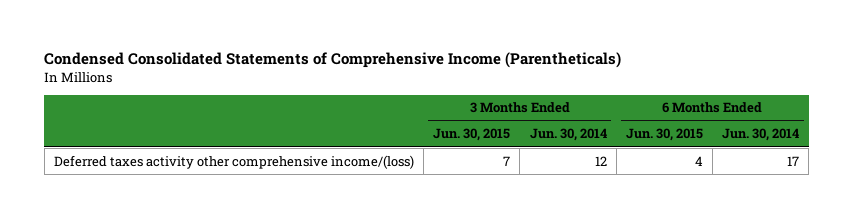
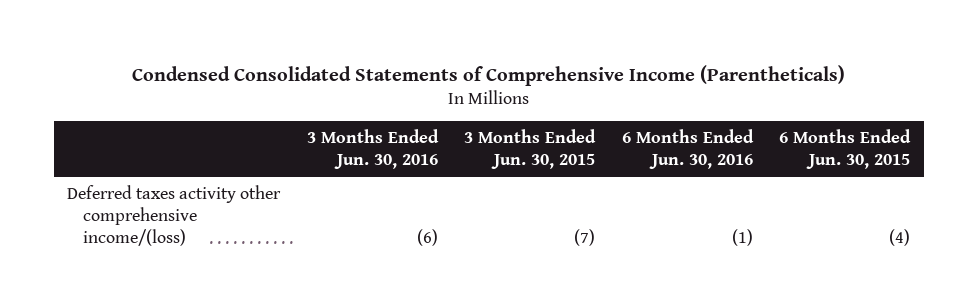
[529,128,607,142] Jun. 30, 2014 -> none
[722,128,800,142] Jun. 30, 2014 -> none
none -> [306,129,439,170] 3 Months Ended Jun. 30, 2016
none -> [621,129,754,170] 6 Months Ended Jun. 30, 2016
[503,155,511,166] 7 -> [574,229,596,247] (7)
[694,155,703,166] 4 -> [889,229,911,247] (4)

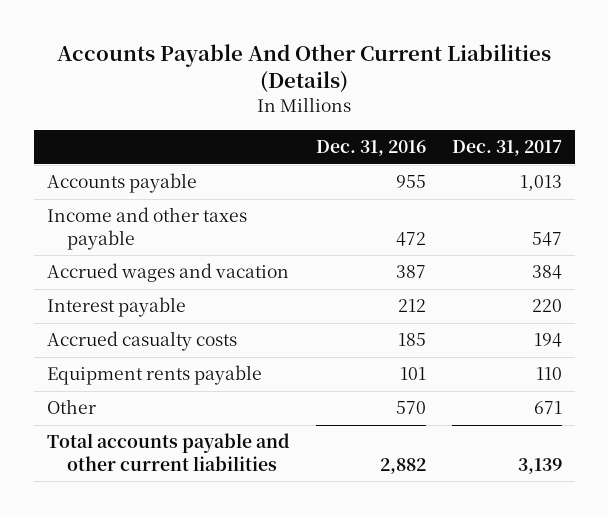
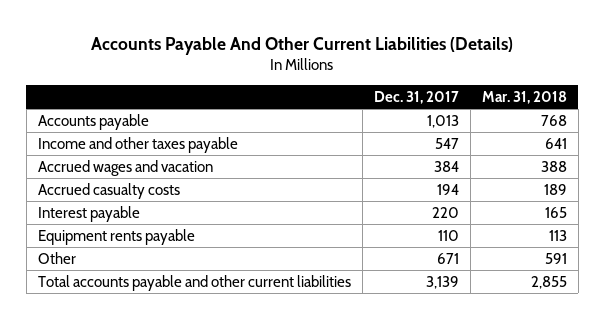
[315,140,426,157] Dec. 31, 2016 -> none
none -> [481,90,567,104] Mar. 31, 2018
[46,297,186,318] Interest payable -> [37,205,140,222] Interest payable

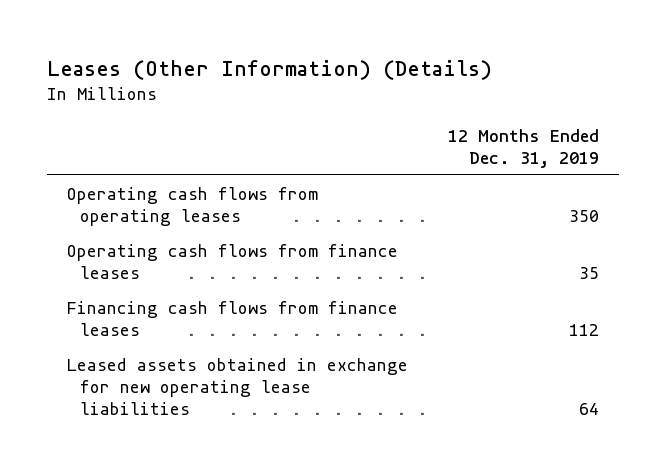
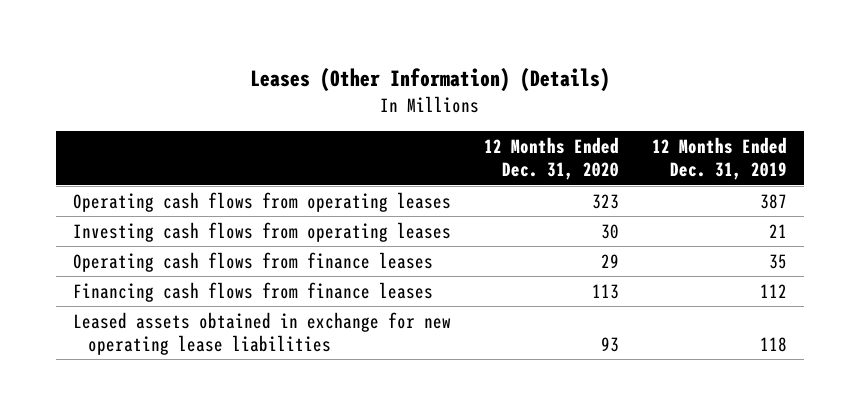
none -> [484,137,620,181] 12 Months Ended Dec. 31, 2020
[569,209,600,222] 350 -> [760,193,788,209] 387
none -> [72,221,451,242] Investing cash flows from operating leases
[579,402,600,415] 64 -> [760,336,788,352] 118

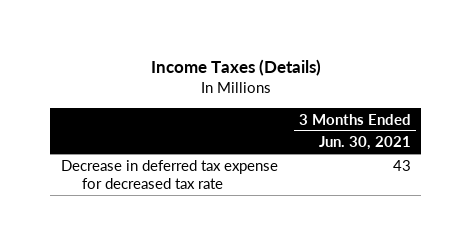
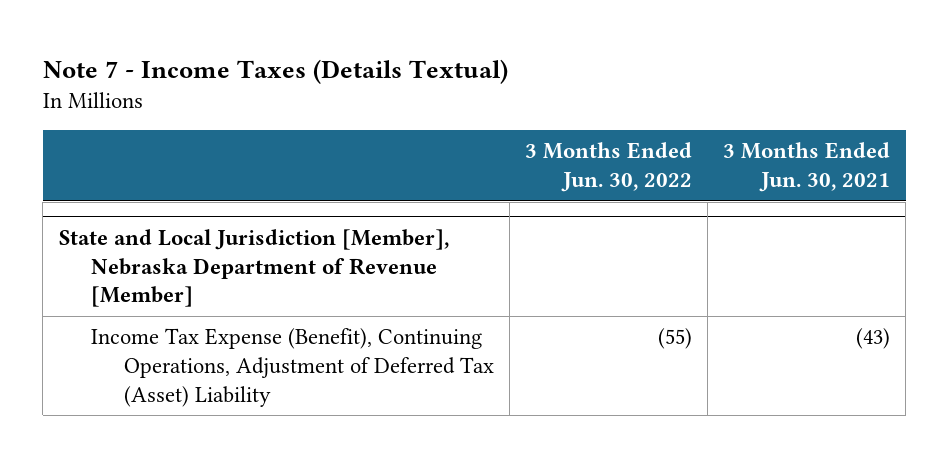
[150,59,321,77] Income Taxes (Details) -> [42,58,508,84] Note 7 - Income Taxes (Details Textual)
none -> [524,142,692,193] 3 Months Ended Jun. 30, 2022
[60,159,278,190] Decrease in deferred tax expense for decreased tax rate -> none
none -> [58,228,449,308] State and Local Jurisdiction [Member], Nebraska Department of Revenue [Member]
none -> [91,328,494,407] Income Tax Expense (Benefit), Continuing Operations, Adjustment of Deferred Tax (Asset) Liability

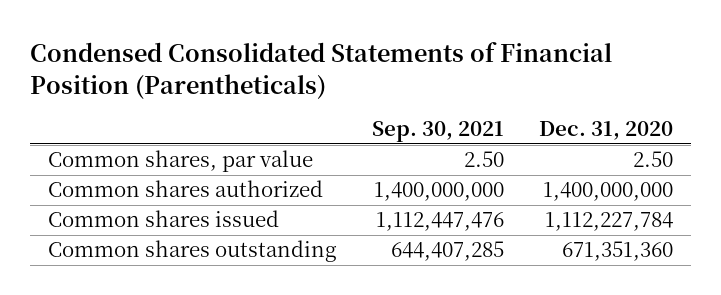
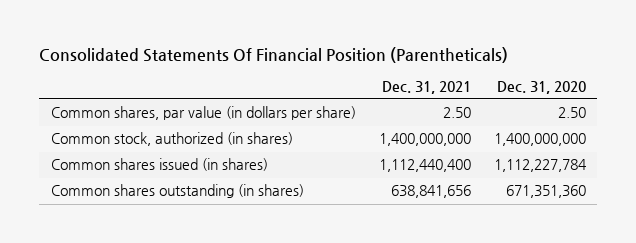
[30,42,613,99] Condensed Consolidated Statements of Financial Position (Parentheticals) -> [39,46,509,63] Consolidated Statements Of Financial Position (Parentheticals)
[372,121,505,143] Sep. 30, 2021 -> none
none -> [381,80,471,94] Dec. 31, 2021
[47,150,313,173] Common shares, par value -> [50,106,356,121] Common shares, par value (in dollars per share)
[47,180,323,198] Common shares authorized -> [50,132,293,147] Common stock, authorized (in shares)
[47,210,279,228] Common shares issued -> [50,158,268,172] Common shares issued (in shares)
[47,240,337,263] Common shares outstanding -> [50,184,304,199] Common shares outstanding (in shares)

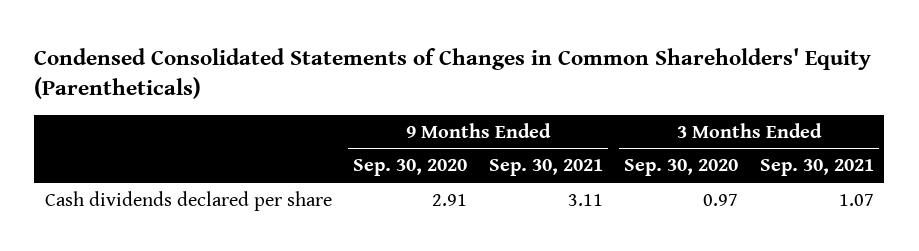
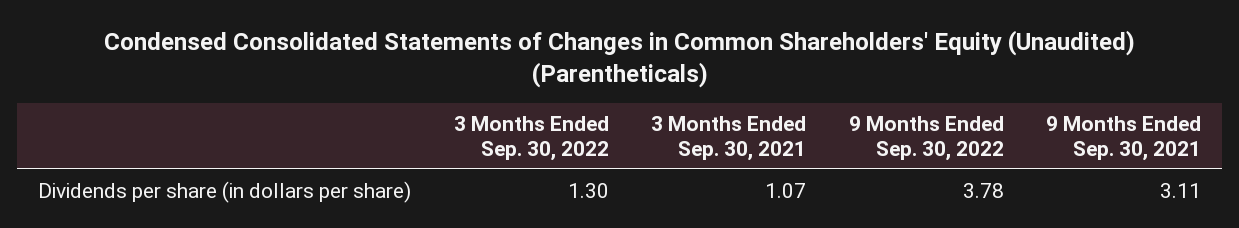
[34,47,872,99] Condensed Consolidated Statements of Changes in Common Shareholders' Equity (Parentheticals) -> [103,29,1135,89] Condensed Consolidated Statements of Changes in Common Shareholders' Equity (Unaudited) (Parentheticals)
[353,159,468,177] Sep. 30, 2020 -> none
[624,159,739,177] Sep. 30, 2020 -> none
none -> [453,116,609,161] 3 Months Ended Sep. 30, 2022
none -> [848,116,1004,161] 9 Months Ended Sep. 30, 2022
[44,190,332,211] Cash dividends declared per share -> [38,180,412,203] Dividends per share (in dollars per share)

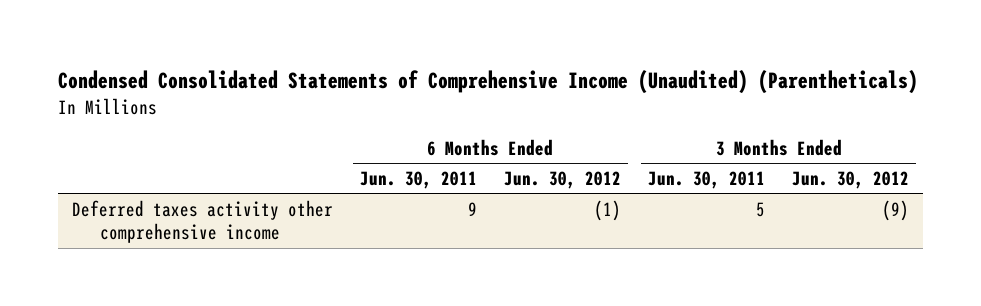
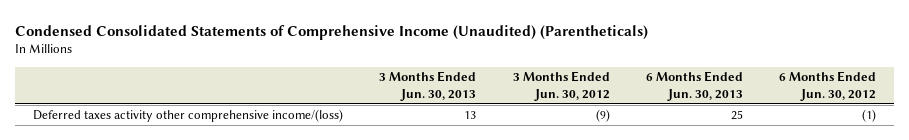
[359,171,477,190] Jun. 30, 2011 -> none
[648,171,766,190] Jun. 30, 2011 -> none
none -> [379,71,477,101] 3 Months Ended Jun. 30, 2013
none -> [645,71,743,101] 6 Months Ended Jun. 30, 2013
[71,199,333,244] Deferred taxes activity other comprehensive income -> [33,109,344,123] Deferred taxes activity other comprehensive income/(loss)

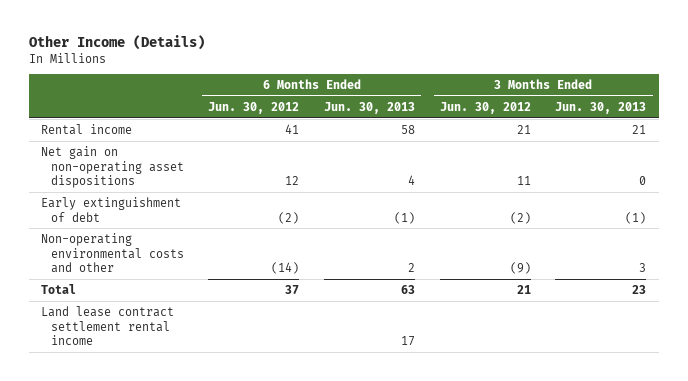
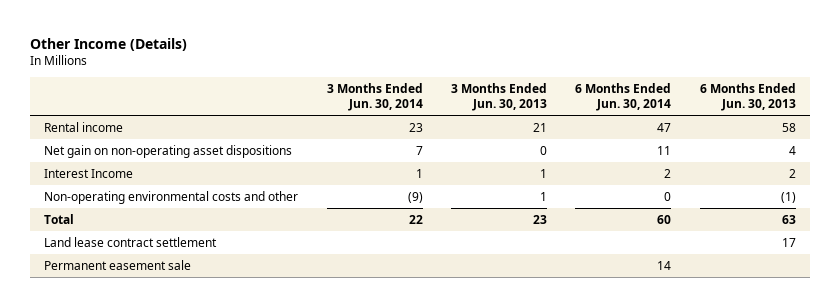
[208,101,300,114] Jun. 30, 2012 -> none
[439,101,531,114] Jun. 30, 2012 -> none
none -> [326,83,423,112] 3 Months Ended Jun. 30, 2014
none -> [575,83,672,112] 6 Months Ended Jun. 30, 2014
[41,196,182,222] Early extinguishment of debt -> none
none -> [44,168,134,178] Interest Income
[408,263,416,273] 2 -> [780,191,796,203] (1)
[639,263,647,273] 3 -> [539,191,547,201] 1
[41,305,175,346] Land lease contract settlement rental income -> [44,236,218,247] Land lease contract settlement
none -> [44,259,192,270] Permanent easement sale

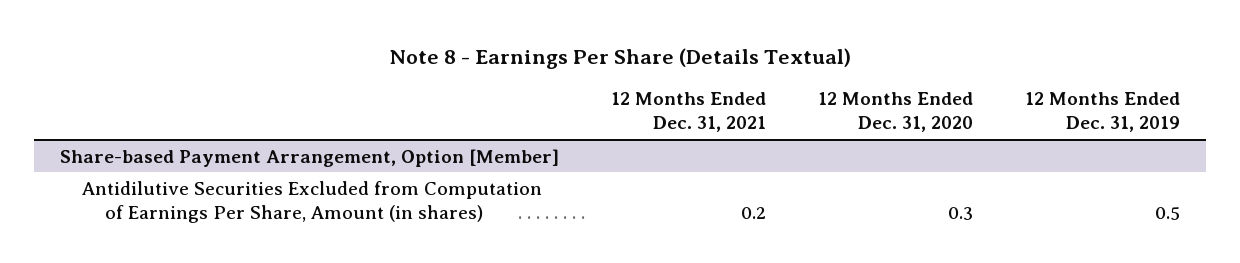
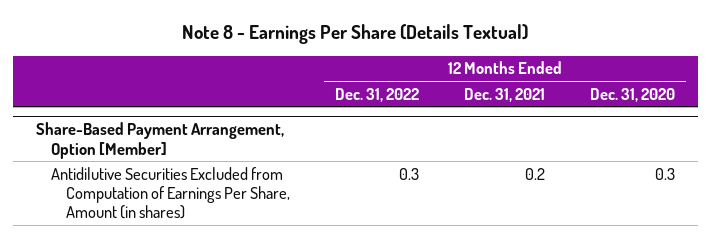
[1025,92,1181,133] 12 Months Ended Dec. 31, 2019 -> none
none -> [335,87,420,102] Dec. 31, 2022
[60,148,560,167] Share-based Payment Arrangement, Option [Member] -> [35,122,284,159] Share-Based Payment Arrangement, Option [Member]

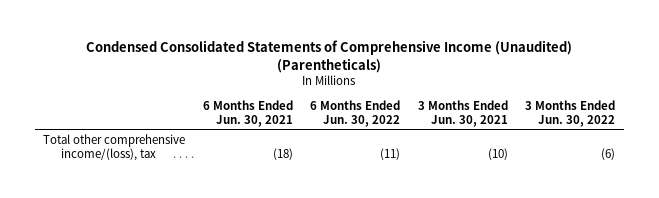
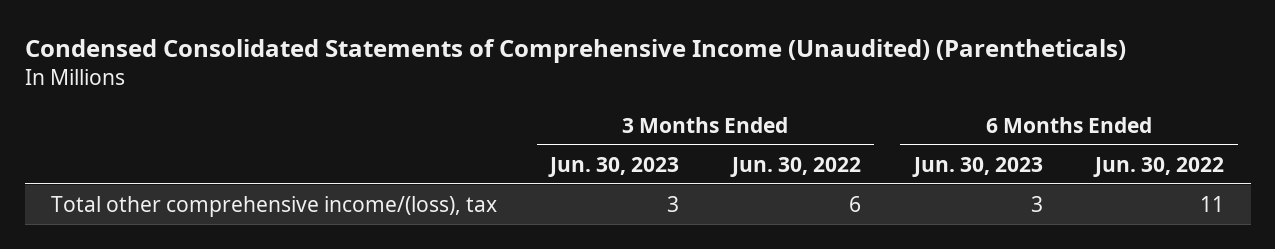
[202,99,293,127] 6 Months Ended Jun. 30, 2021 -> none
[417,99,508,127] 3 Months Ended Jun. 30, 2021 -> none
none -> [547,156,679,177] Jun. 30, 2023
none -> [911,156,1043,177] Jun. 30, 2023
[380,147,401,160] (11) -> [1200,195,1225,212] 11
[601,147,616,160] (6) -> [848,195,861,212] 6

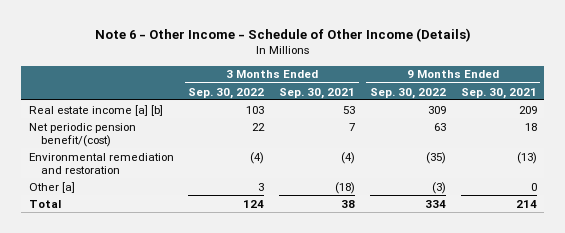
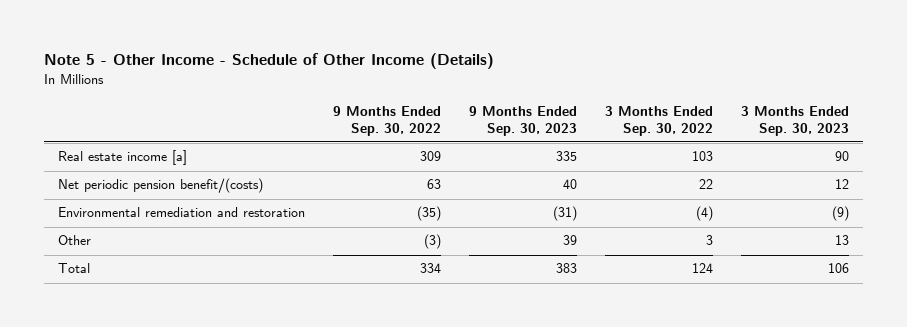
[94,28,471,43] Note 6 - Other Income - Schedule of Other Income (Details) -> [44,53,495,70] Note 5 - Other Income - Schedule of Other Income (Details)
[279,87,356,99] Sep. 30, 2021 -> none
[460,87,537,99] Sep. 30, 2021 -> none
none -> [468,105,577,136] 9 Months Ended Sep. 30, 2023
none -> [740,105,849,136] 3 Months Ended Sep. 30, 2023
[28,104,163,116] Real estate income [a] [b] -> [58,150,188,166] Real estate income [a]
[28,122,136,147] Net periodic pension benefit/(cost) -> [58,178,264,194] Net periodic pension benefit/(costs)
[28,181,75,193] Other [a] -> [58,235,92,246] Other

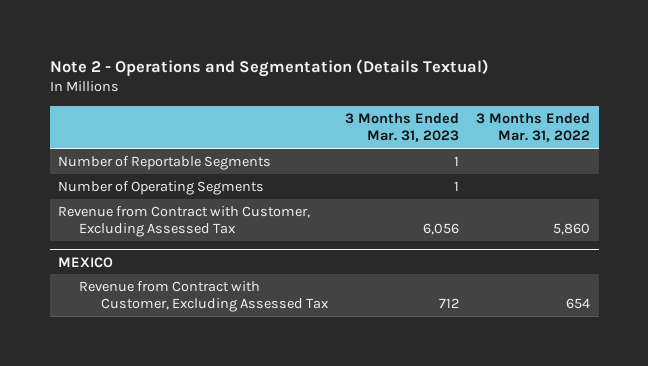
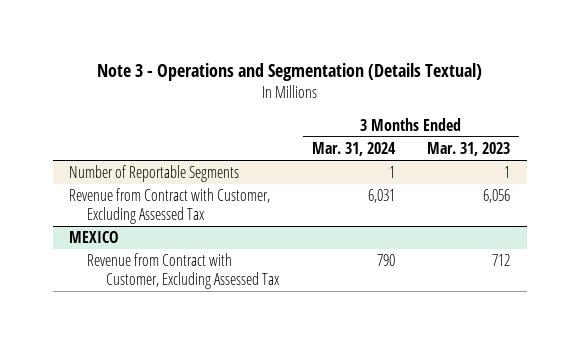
[49,58,489,77] Note 2 - Operations and Segmentation (Details Textual) -> [96,62,482,81] Note 3 - Operations and Segmentation (Details Textual)
[476,112,591,143] 3 Months Ended Mar. 31, 2022 -> none
none -> [311,142,396,157] Mar. 31, 2024
[58,180,265,195] Number of Operating Segments -> none

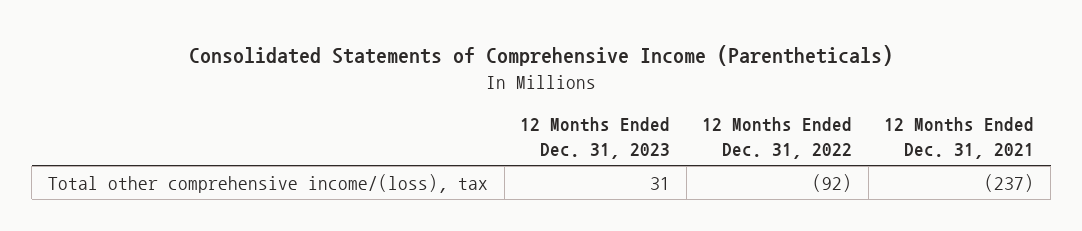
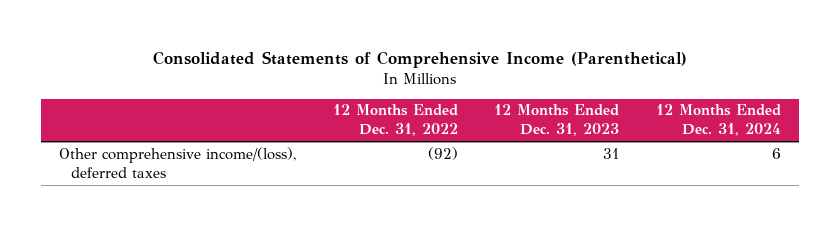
[189,44,894,66] Consolidated Statements of Comprehensive Income (Parentheticals) -> [152,50,687,68] Consolidated Statements of Comprehensive Income (Parenthetical)
[884,116,1035,159] 12 Months Ended Dec. 31, 2021 -> none
none -> [655,104,781,137] 12 Months Ended Dec. 31, 2024
[47,173,488,193] Total other comprehensive income/(loss), tax -> [59,146,297,178] Other comprehensive income/(loss), deferred taxes

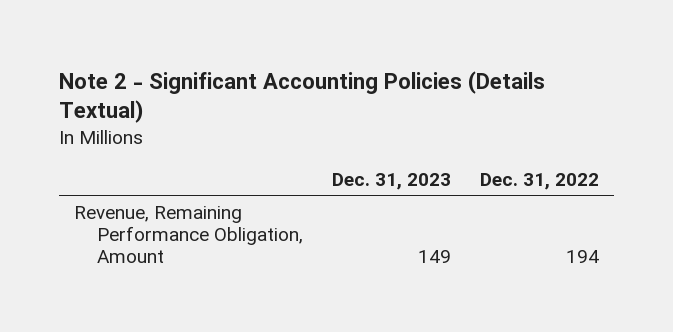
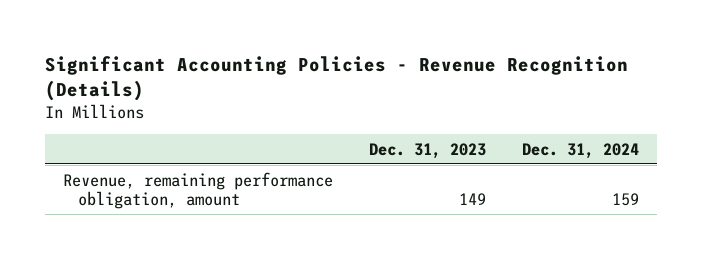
[59,70,546,124] Note 2 - Significant Accounting Policies (Details Textual) -> [45,55,629,102] Significant Accounting Policies - Revenue Recognition (Details)
[480,172,600,190] Dec. 31, 2022 -> none
none -> [521,142,639,159] Dec. 31, 2024
[73,205,304,264] Revenue, Remaining Performance Obligation, Amount -> [63,171,334,209] Revenue, remaining performance obligation, amount

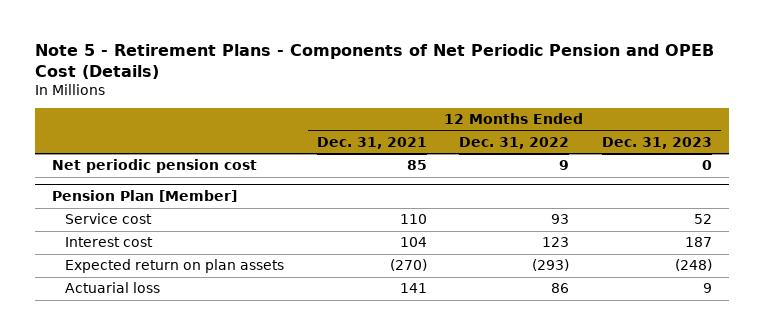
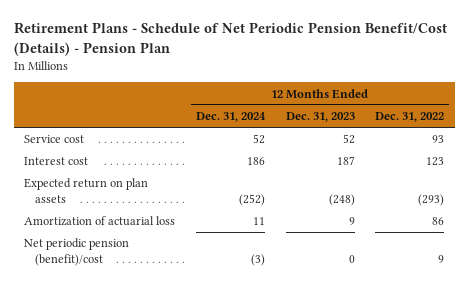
[35,43,715,79] Note 5 - Retirement Plans - Components of Net Periodic Pension and OPEB Cost (Details) -> [13,22,447,56] Retirement Plans - Schedule of Net Periodic Pension Benefit/Cost (Details) - Pension Plan
[316,136,427,149] Dec. 31, 2021 -> none
none -> [195,111,266,122] Dec. 31, 2024
[51,159,257,174] Net periodic pension cost -> none
[51,190,237,203] Pension Plan [Member] -> none
[64,282,160,294] Actuarial loss -> [24,216,176,227] Amortization of actuarial loss
none -> [24,238,130,266] Net periodic pension (benefit)/cost

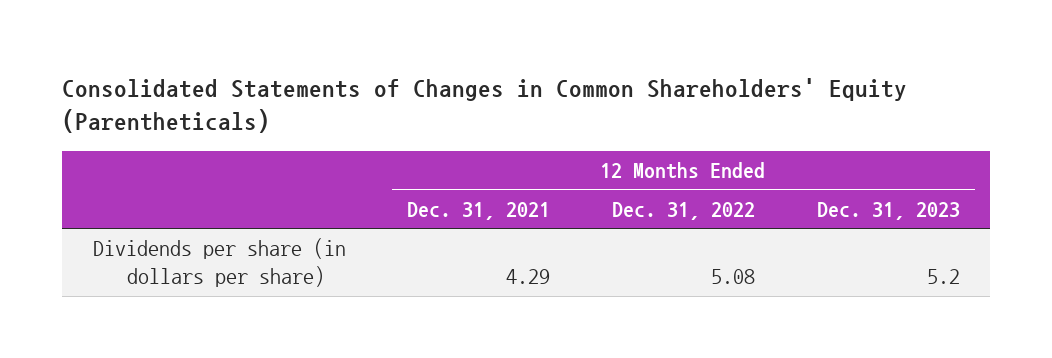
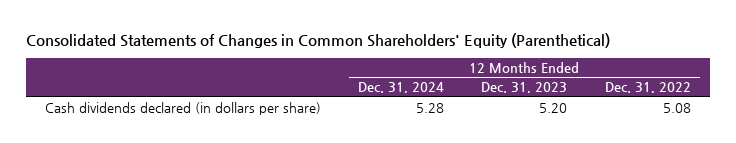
[62,77,908,133] Consolidated Statements of Changes in Common Shareholders' Equity (Parentheticals) -> [26,33,611,49] Consolidated Statements of Changes in Common Shareholders' Equity (Parenthetical)
[407,201,551,220] Dec. 31, 2021 -> none
none -> [358,82,445,94] Dec. 31, 2024
[92,238,346,288] Dividends per share (in dollars per share) -> [44,102,321,116] Cash dividends declared (in dollars per share)
[926,269,960,285] 5.2 -> [539,103,568,114] 5.20

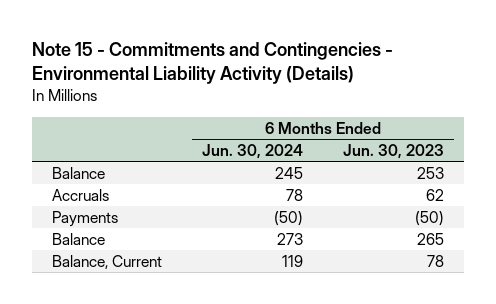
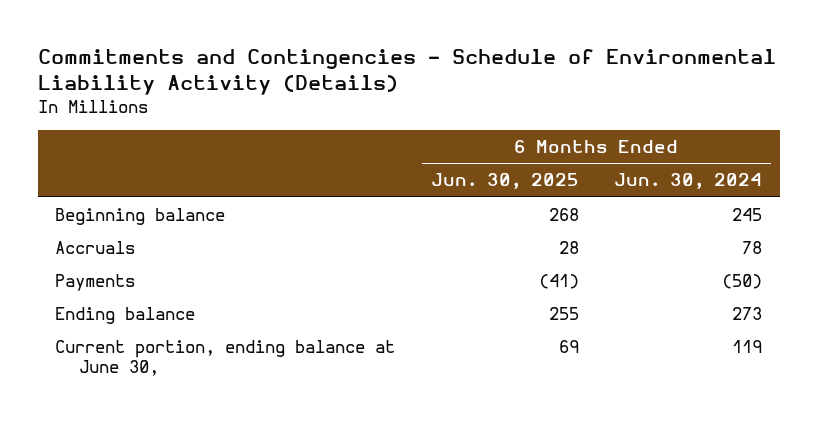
[32,42,394,85] Note 15 - Commitments and Contingencies - Environmental Liability Activity (Details) -> [37,48,776,96] Commitments and Contingencies - Schedule of Environmental Liability Activity (Details)
[343,143,445,159] Jun. 30, 2023 -> none
none -> [430,173,579,190] Jun. 30, 2025
[52,166,106,179] Balance -> [55,208,226,226] Beginning balance
[52,232,106,245] Balance -> [55,307,196,325] Ending balance
[52,254,163,269] Balance, Current -> [55,340,396,376] Current portion, ending balance at June 30,

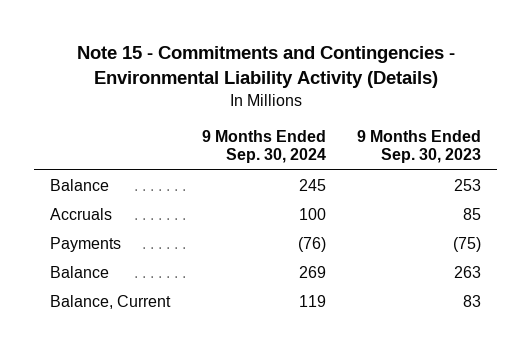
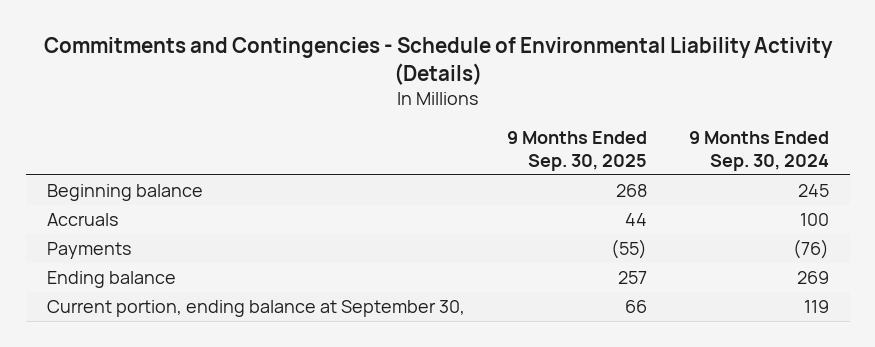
[76,45,455,88] Note 15 - Commitments and Contingencies - Environmental Liability Activity (Details) -> [43,37,833,85] Commitments and Contingencies - Schedule of Environmental Liability Activity (Details)
[357,129,482,164] 9 Months Ended Sep. 30, 2023 -> none
none -> [506,130,647,171] 9 Months Ended Sep. 30, 2025
[49,179,109,192] Balance -> [46,184,203,202] Beginning balance
[49,266,109,279] Balance -> [46,271,176,289] Ending balance
[49,295,171,310] Balance, Current -> [46,300,465,318] Current portion, ending balance at September 30,

